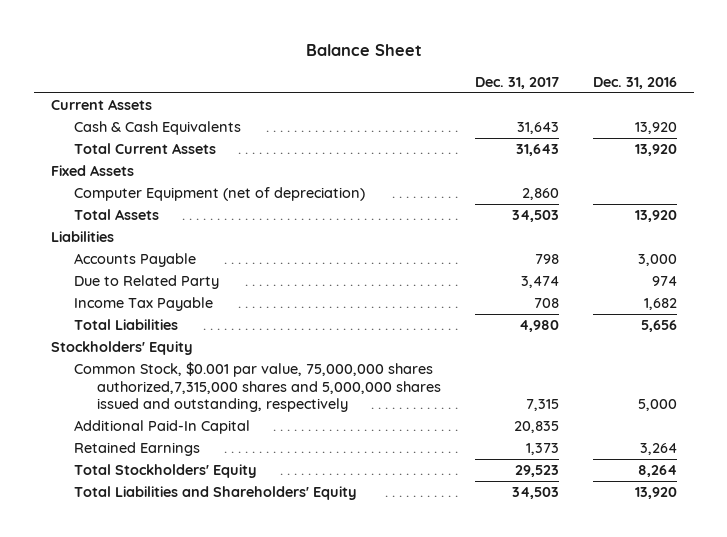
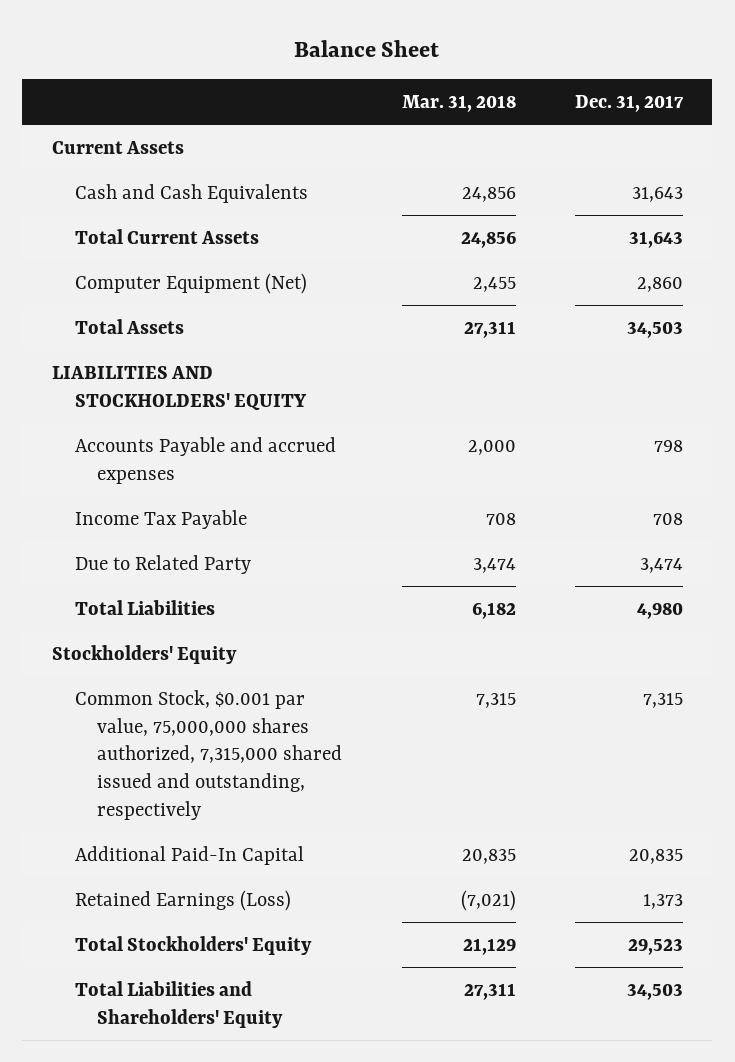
[592,76,677,89] Dec. 31, 2016 -> none
none -> [401,94,516,112] Mar. 31, 2018
[73,121,241,136] Cash & Cash Equivalents -> [74,183,308,203] Cash and Cash Equivalents
[50,165,134,177] Fixed Assets -> none
[73,187,365,202] Computer Equipment (net of depreciation) -> [74,272,307,294] Computer Equipment (Net)
[50,231,114,243] Liabilities -> none
none -> [51,365,307,411] LIABILITIES AND STOCKHOLDERS' EQUITY
[73,253,196,268] Accounts Payable -> [74,436,336,484] Accounts Payable and accrued expenses
[73,275,219,290] Due to Related Party -> [74,554,251,574] Due to Related Party
[73,362,441,413] Common Stock, $0.001 par value, 75,000,000 shares authorized,7,315,000 shares and 5,000,000 shares issued and outstanding, respectively -> [74,689,343,820] Common Stock, $0.001 par value, 75,000,000 shares authorized, 7,315,000 shared issued and outstanding, respectively
[73,442,200,457] Retained Earnings -> [74,889,291,911] Retained Earnings (Loss)

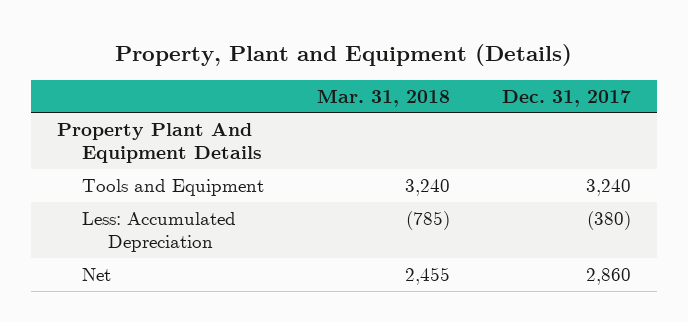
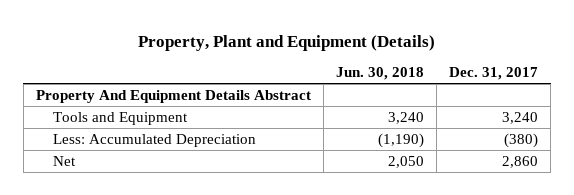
[316,88,450,107] Mar. 31, 2018 -> none
none -> [335,67,424,81] Jun. 30, 2018
[56,122,263,163] Property Plant And Equipment Details -> [35,89,311,103] Property And Equipment Details Abstract

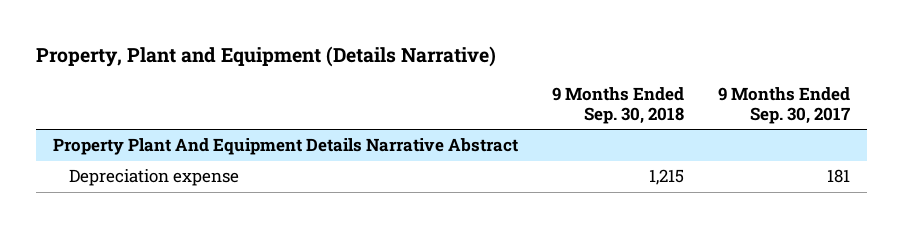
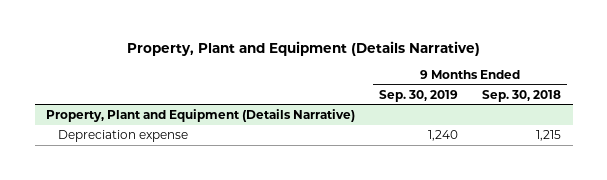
[717,87,850,124] 9 Months Ended Sep. 30, 2017 -> none
none -> [379,89,459,102] Sep. 30, 2019
[53,138,519,156] Property Plant And Equipment Details Narrative Abstract -> [46,109,356,123] Property, Plant and Equipment (Details Narrative)

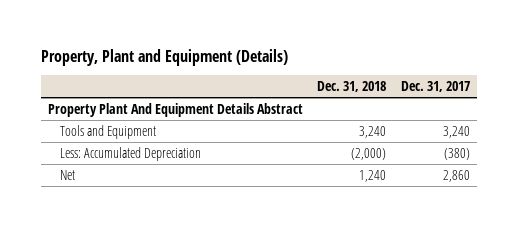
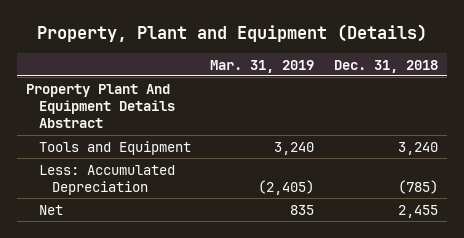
[400,80,470,92] Dec. 31, 2017 -> none
none -> [210,59,315,73] Mar. 31, 2019
[351,147,387,160] (2,000) -> [397,179,438,194] (785)
[359,169,387,182] 1,240 -> [397,204,438,218] 2,455

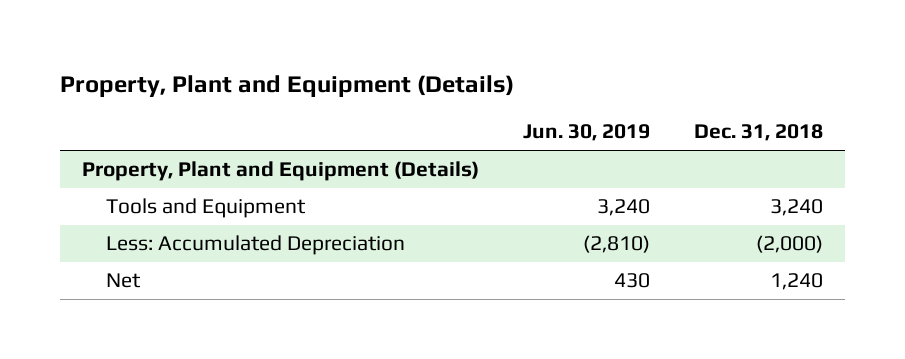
[210,59,315,73] Mar. 31, 2019 -> none
none -> [523,124,651,142] Jun. 30, 2019
[26,83,176,129] Property Plant And Equipment Details Abstract -> [82,161,480,182] Property, Plant and Equipment (Details)
[397,179,438,194] (785) -> [756,235,824,254] (2,000)
[397,204,438,218] 2,455 -> [770,273,824,291] 1,240

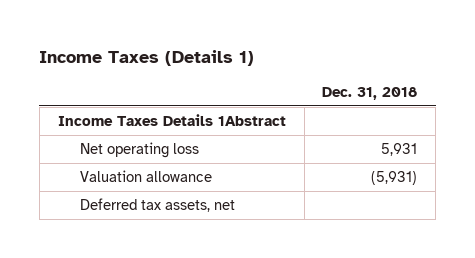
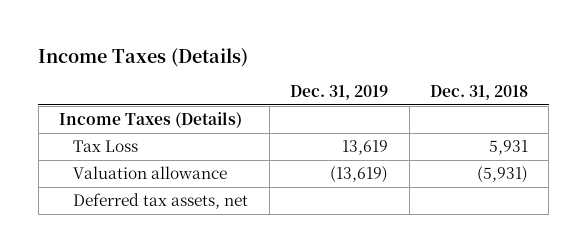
[39,49,255,66] Income Taxes (Details 1) -> [38,47,249,67] Income Taxes (Details)
none -> [290,85,389,101] Dec. 31, 2019
[57,114,286,127] Income Taxes Details 1Abstract -> [59,111,243,128] Income Taxes (Details)
[80,142,200,159] Net operating loss -> [73,139,139,152] Tax Loss

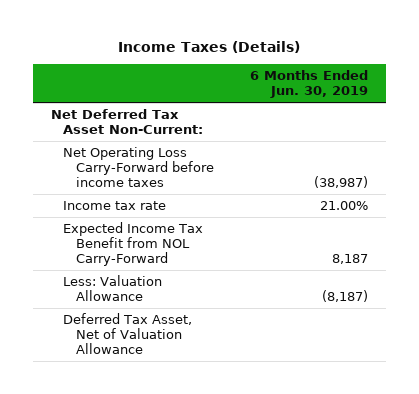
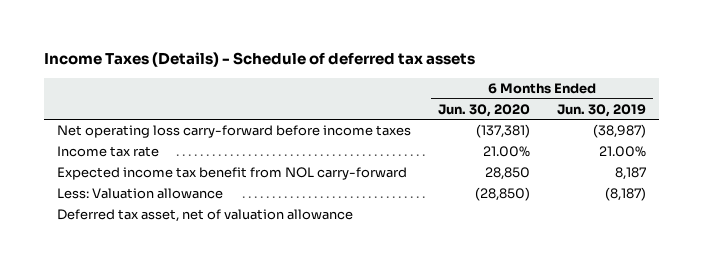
[118,40,301,53] Income Taxes (Details) -> [43,52,475,68] Income Taxes (Details) - Schedule of deferred tax assets
none -> [438,103,531,117] Jun. 30, 2020
[50,109,204,135] Net Deferred Tax Asset Non-Current: -> none
[63,147,215,188] Net Operating Loss Carry-Forward before income taxes -> [57,125,412,139] Net operating loss carry-forward before income taxes
[63,222,204,267] Expected Income Tax Benefit from NOL Carry-Forward -> [57,167,408,181] Expected income tax benefit from NOL carry-forward
[63,275,163,302] Less: Valuation Allowance -> [57,188,224,200] Less: Valuation allowance
[63,313,193,355] Deferred Tax Asset, Net of Valuation Allowance -> [57,209,354,223] Deferred tax asset, net of valuation allowance

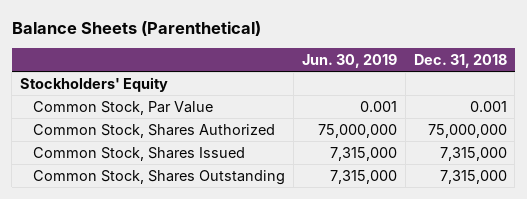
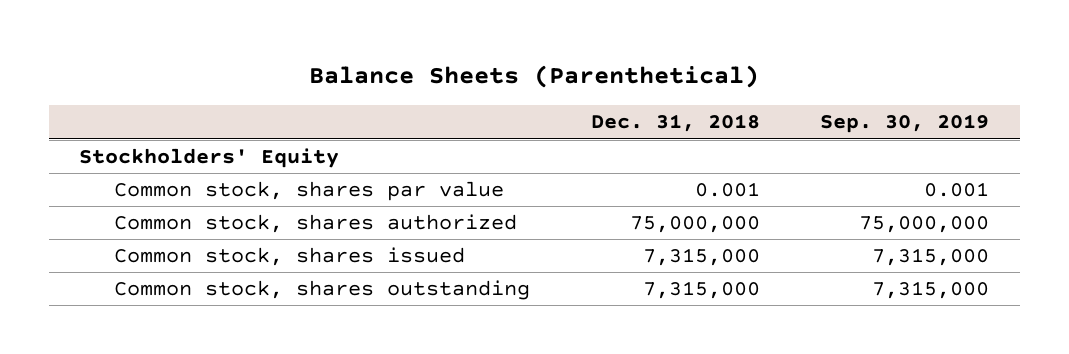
[302,54,398,69] Jun. 30, 2019 -> none
none -> [820,114,990,134] Sep. 30, 2019
[33,100,214,115] Common Stock, Par Value -> [114,181,505,202] Common stock, shares par value
[33,123,276,138] Common Stock, Shares Authorized -> [114,214,518,234] Common stock, shares authorized
[33,146,246,161] Common Stock, Shares Issued -> [114,247,466,267] Common stock, shares issued
[33,169,286,185] Common Stock, Shares Outstanding -> [114,280,531,301] Common stock, shares outstanding

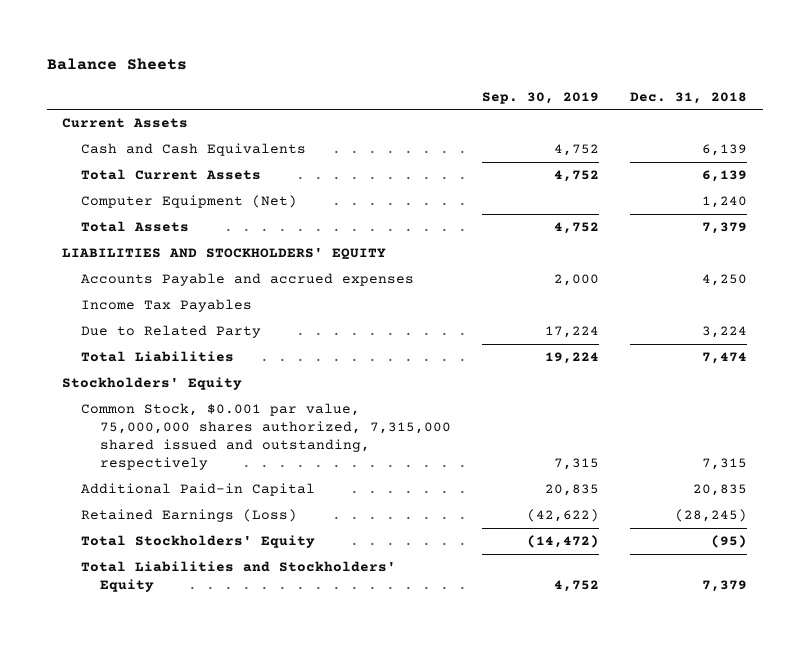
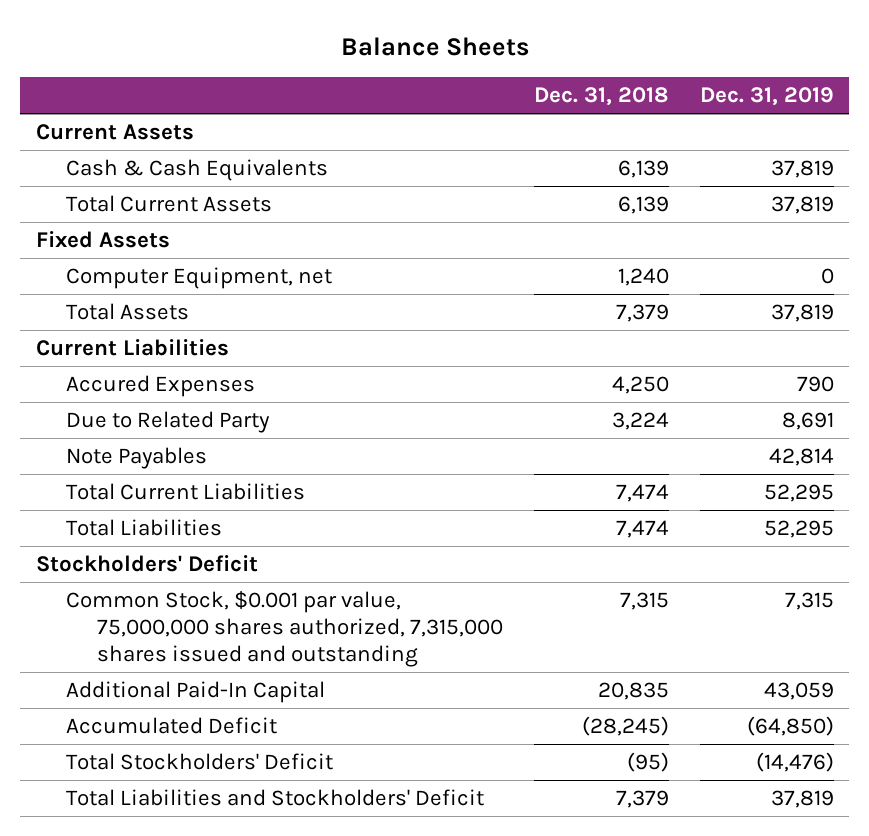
[482,91,600,104] Sep. 30, 2019 -> none
none -> [699,87,834,107] Dec. 31, 2019
[81,143,307,157] Cash and Cash Equivalents -> [66,159,329,182] Cash & Cash Equivalents
none -> [35,231,170,249] Fixed Assets
[81,195,298,209] Computer Equipment (Net) -> [66,267,333,290] Computer Equipment, net
[62,248,387,261] LIABILITIES AND STOCKHOLDERS' EQUITY -> none
[81,299,253,313] Income Tax Payables -> none
none -> [35,339,229,357] Current Liabilities
[81,273,415,287] Accounts Payable and accrued expenses -> [66,375,256,398] Accured Expenses
none -> [66,447,208,470] Note Payables
none -> [66,483,306,501] Total Current Liabilities
[62,377,243,391] Stockholders' Equity -> [35,555,258,573] Stockholders' Deficit
[81,403,452,471] Common Stock, $0.001 par value, 75,000,000 shares authorized, 7,315,000 shared issued and outstanding, respectively -> [66,591,503,667] Common Stock, $0.001 par value, 75,000,000 shares authorized, 7,315,000 shares issued and outstanding
[81,483,316,497] Additional Paid-in Capital -> [66,681,326,704] Additional Paid-In Capital
[81,509,298,523] Retained Earnings (Loss) -> [66,717,278,735] Accumulated Deficit
[81,535,316,549] Total Stockholders' Equity -> [66,753,334,771] Total Stockholders' Deficit
[81,561,397,593] Total Liabilities and Stockholders' Equity -> [66,789,485,807] Total Liabilities and Stockholders' Deficit

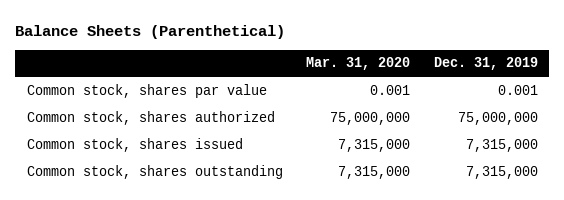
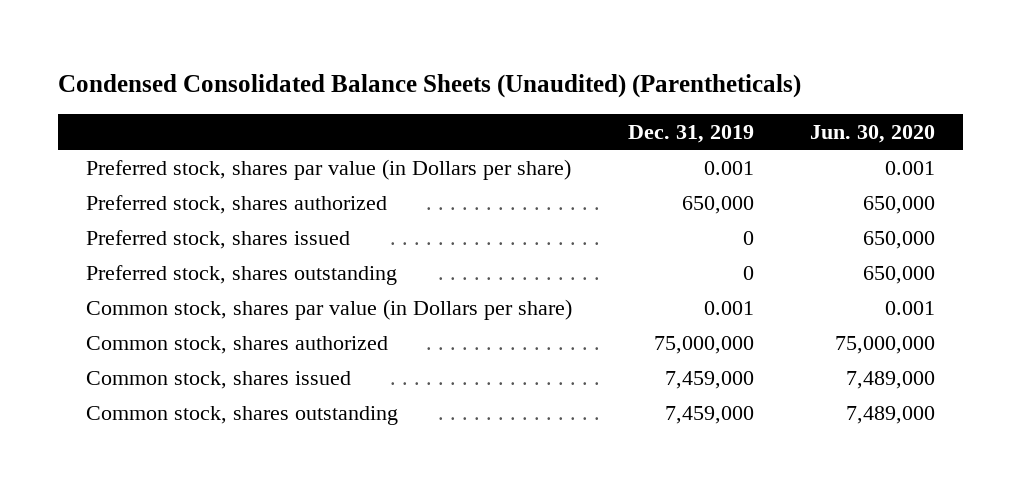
[14,24,285,39] Balance Sheets (Parenthetical) -> [58,74,802,99] Condensed Consolidated Balance Sheets (Unaudited) (Parentheticals)
[306,57,411,71] Mar. 31, 2020 -> none
none -> [809,124,935,143] Jun. 30, 2020
none -> [86,158,572,180] Preferred stock, shares par value (in Dollars per share)
none -> [86,194,388,214] Preferred stock, shares authorized
none -> [86,229,351,249] Preferred stock, shares issued
none -> [86,264,398,285] Preferred stock, shares outstanding
[26,83,267,98] Common stock, shares par value -> [86,298,573,320] Common stock, shares par value (in Dollars per share)
[465,138,538,152] 7,315,000 -> [665,370,755,389] 7,459,000
[465,165,538,179] 7,315,000 -> [665,405,755,424] 7,459,000

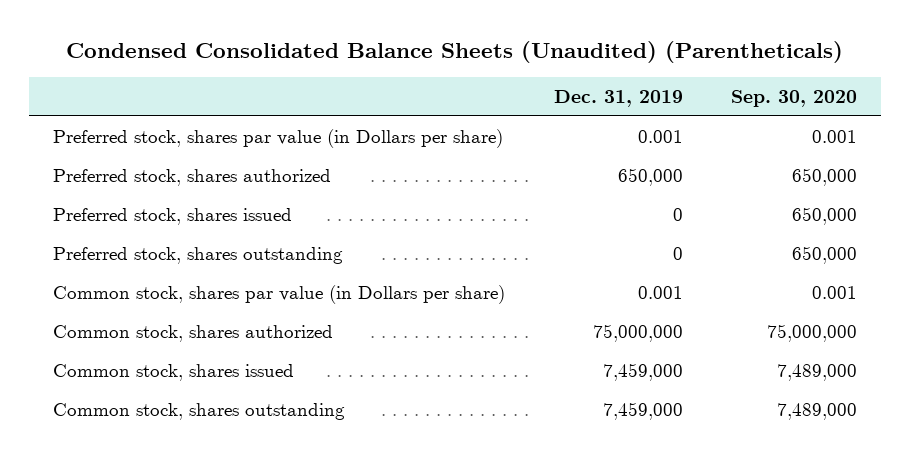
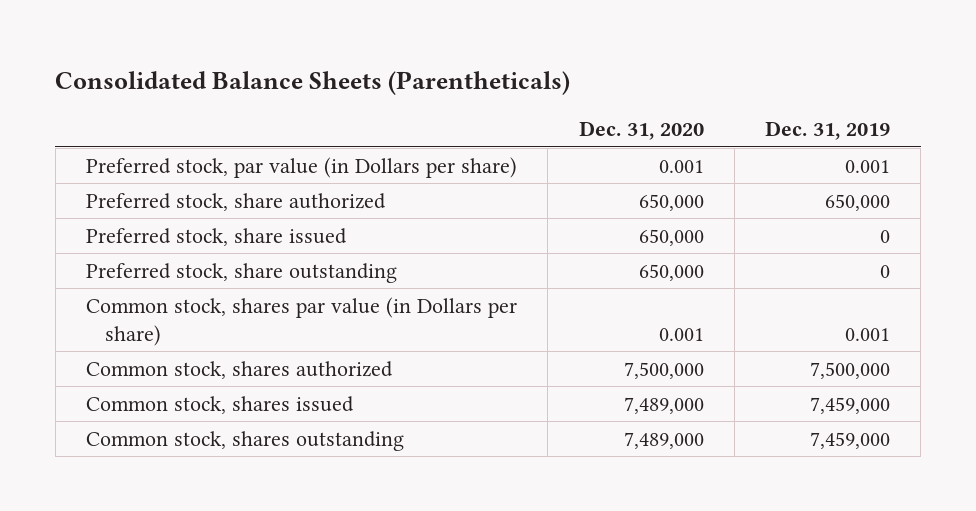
[66,41,844,64] Condensed Consolidated Balance Sheets (Unaudited) (Parentheticals) -> [55,71,571,96] Consolidated Balance Sheets (Parentheticals)
[730,89,857,107] Sep. 30, 2020 -> none
none -> [578,121,704,141] Dec. 31, 2020
[53,128,504,148] Preferred stock, shares par value (in Dollars per share) -> [85,156,517,178] Preferred stock, par value (in Dollars per share)
[53,168,332,186] Preferred stock, shares authorized -> [85,192,386,211] Preferred stock, share authorized
[53,207,293,225] Preferred stock, shares issued -> [85,227,347,246] Preferred stock, share issued
[53,246,344,264] Preferred stock, shares outstanding -> [85,262,397,283] Preferred stock, share outstanding
[592,323,683,342] 75,000,000 -> [810,361,891,379] 7,500,000

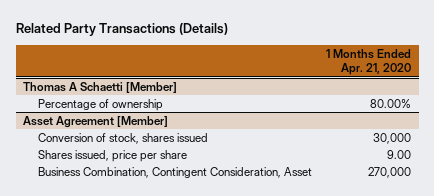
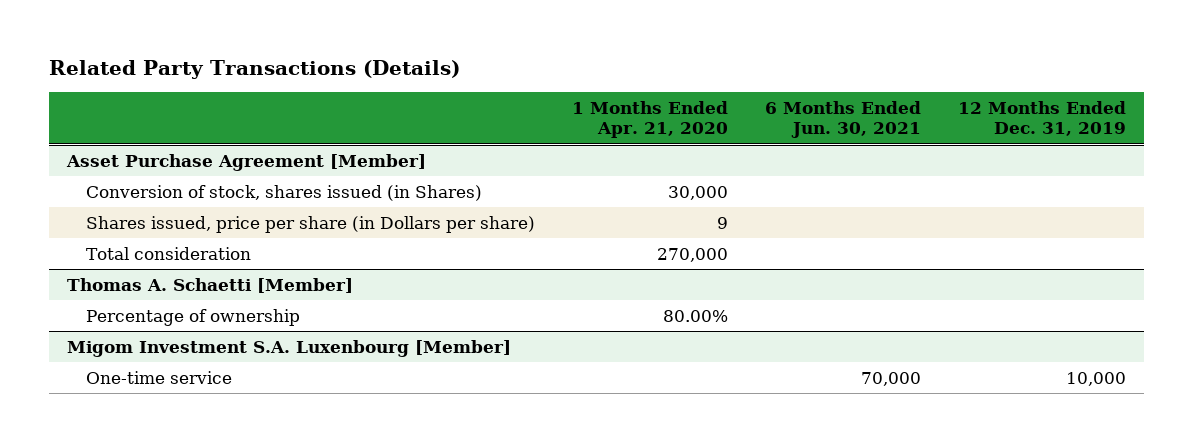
none -> [764,100,921,138] 6 Months Ended Jun. 30, 2021
none -> [957,100,1126,136] 12 Months Ended Dec. 31, 2019
none -> [66,153,427,171] Asset Purchase Agreement [Member]
none -> [86,184,483,201] Conversion of stock, shares issued (in Shares)
none -> [86,215,536,233] Shares issued, price per share (in Dollars per share)
none -> [86,246,252,260] Total consideration
[22,81,177,93] Thomas A Schaetti [Member] -> [67,277,354,293] Thomas A. Schaetti [Member]
[22,115,168,128] Asset Agreement [Member] -> none
[37,132,208,144] Conversion of stock, shares issued -> none
[37,149,187,162] Shares issued, price per share -> none
[37,166,312,178] Business Combination, Contingent Consideration, Asset -> none
none -> [67,339,512,357] Migom Investment S.A. Luxenbourg [Member]
none -> [86,370,233,384] One-time service

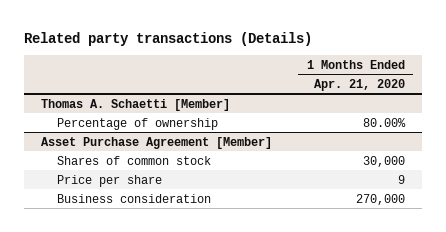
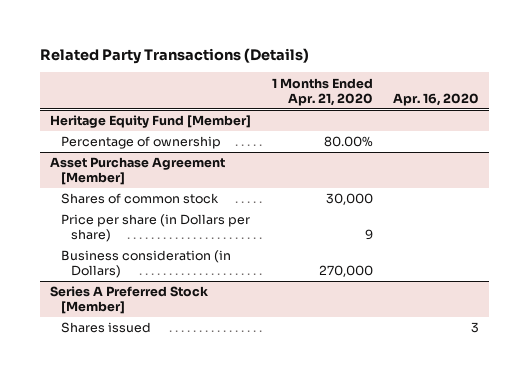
[24,32,313,47] Related party transactions (Details) -> [40,47,310,64] Related Party Transactions (Details)
none -> [393,92,480,106] Apr. 16, 2020
[41,98,231,111] Thomas A. Schaetti [Member] -> none
none -> [50,115,252,129] Heritage Equity Fund [Member]
[57,174,163,187] Price per share -> [60,214,250,243] Price per share (in Dollars per share)
[57,193,212,203] Business consideration -> [60,250,231,279] Business consideration (in Dollars)
none -> [50,286,209,315] Series A Preferred Stock [Member]
none -> [60,322,151,334] Shares issued

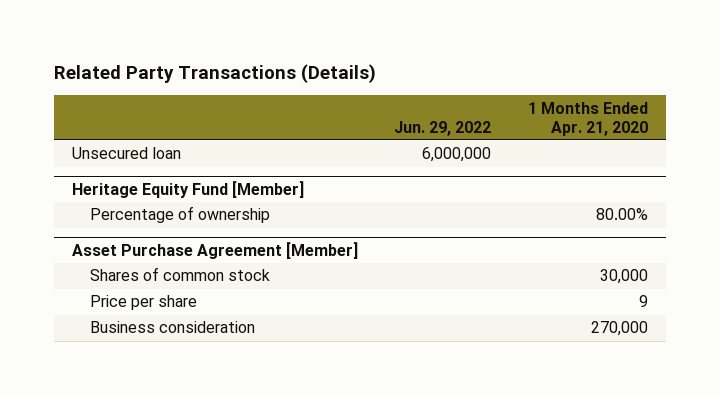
[393,92,480,106] Apr. 16, 2020 -> none
none -> [394,120,492,136] Jun. 29, 2022
none -> [71,147,181,160] Unsecured loan
[50,286,209,315] Series A Preferred Stock [Member] -> none
[60,322,151,334] Shares issued -> none
[60,214,250,243] Price per share (in Dollars per share) -> [89,295,197,311] Price per share
[60,250,231,279] Business consideration (in Dollars) -> [89,321,255,334] Business consideration

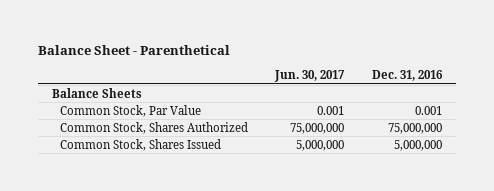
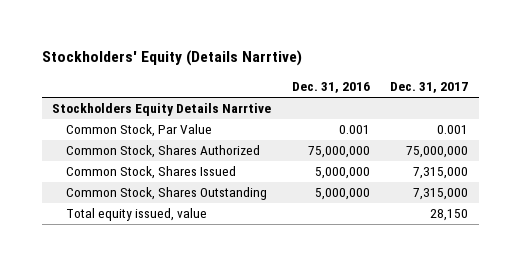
[37,45,230,56] Balance Sheet - Parenthetical -> [41,50,302,67] Stockholders' Equity (Details Narrtive)
[274,70,346,83] Jun. 30, 2017 -> none
none -> [390,82,469,94] Dec. 31, 2017
[51,87,142,98] Balance Sheets -> none
none -> [52,103,272,117] Stockholders Equity Details Narrtive
none -> [65,187,267,201] Common Stock, Shares Outstanding
none -> [65,208,207,222] Total equity issued, value

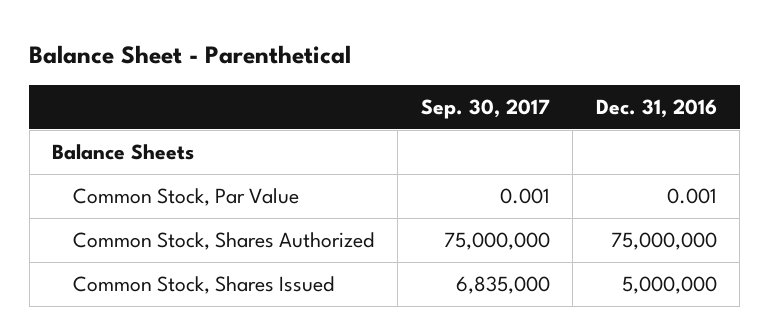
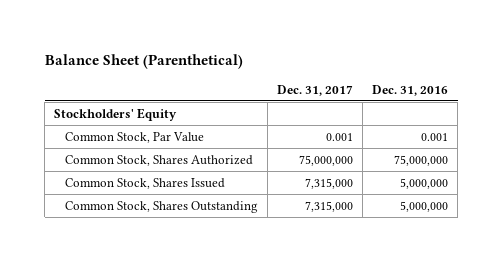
[29,44,352,64] Balance Sheet - Parenthetical -> [44,54,243,70] Balance Sheet (Parenthetical)
[420,98,550,119] Sep. 30, 2017 -> none
none -> [277,84,354,96] Dec. 31, 2017
[52,144,195,161] Balance Sheets -> none
none -> [54,107,178,121] Stockholders' Equity
none -> [65,200,259,213] Common Stock, Shares Outstanding

